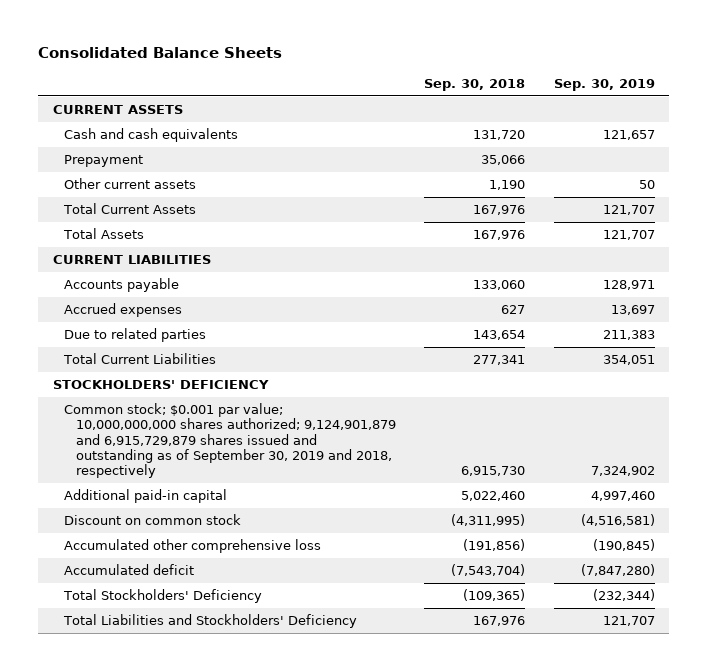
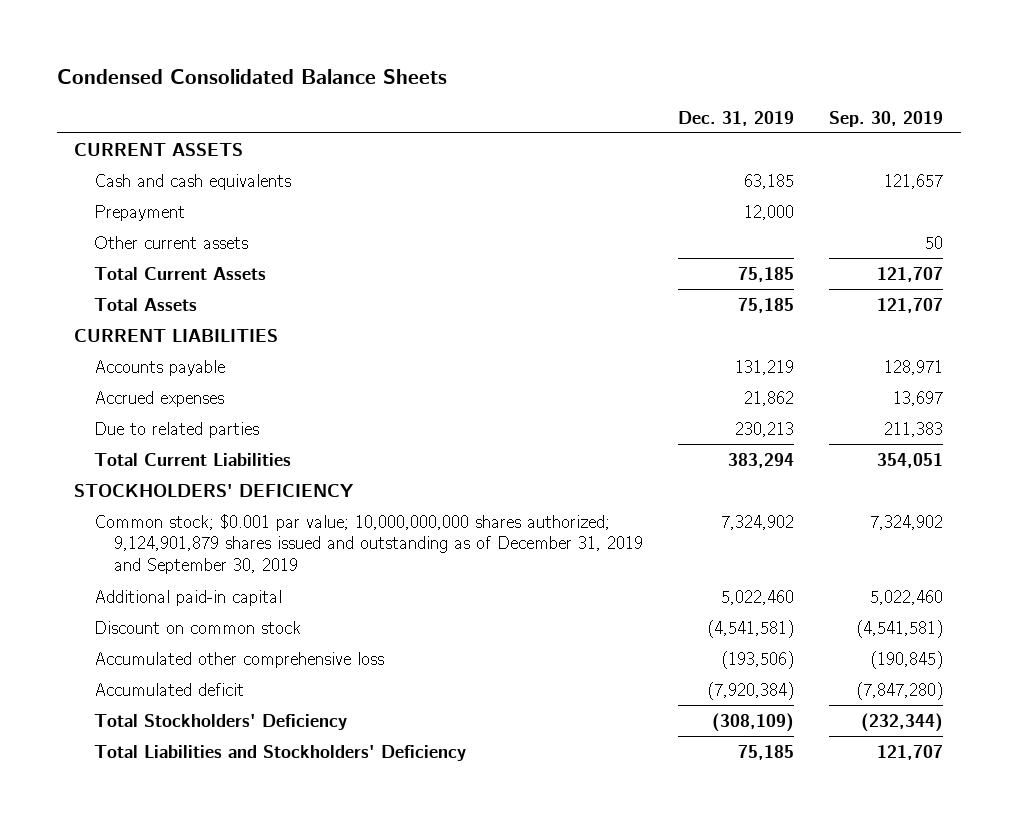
[38,47,283,59] Consolidated Balance Sheets -> [56,69,447,85] Condensed Consolidated Balance Sheets
[424,79,526,92] Sep. 30, 2018 -> none
none -> [678,110,795,126] Dec. 31, 2019
[64,403,396,479] Common stock; $0.001 par value; 10,000,000,000 shares authorized; 9,124,901,879 and 6,915,729,879 shares issued and outstanding as of September 30, 2019 and 2018, respectively -> [94,513,644,575] Common stock; $0.001 par value; 10,000,000,000 shares authorized; 9,124,901,879 shares issued and outstanding as of December 31, 2019 and September 30, 2019
[590,491,655,502] 4,997,460 -> [870,589,944,605] 5,022,460
[580,514,655,527] (4,516,581) -> [856,619,944,638] (4,541,581)

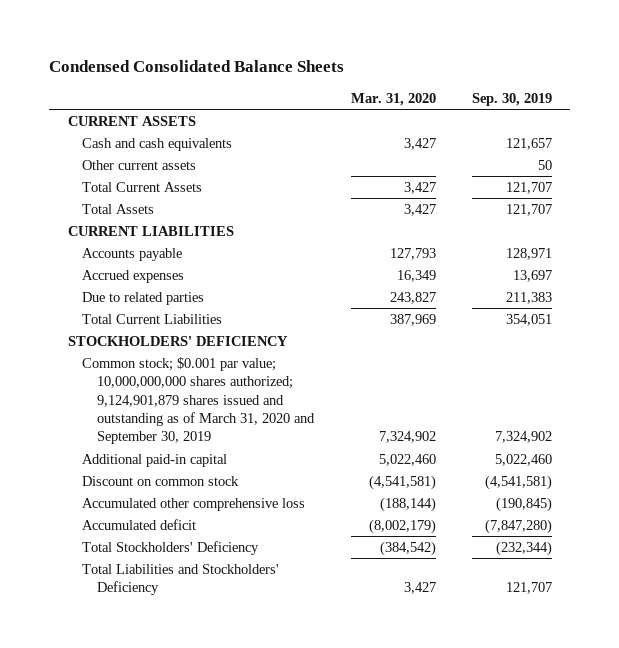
[678,110,795,126] Dec. 31, 2019 -> none
none -> [350,92,436,106] Mar. 31, 2020
[94,204,186,221] Prepayment -> none
[94,513,644,575] Common stock; $0.001 par value; 10,000,000,000 shares authorized; 9,124,901,879 shares issued and outstanding as of December 31, 2019 and September 30, 2019 -> [82,356,316,445] Common stock; $0.001 par value; 10,000,000,000 shares authorized; 9,124,901,879 shares issued and outstanding as of March 31, 2020 and September 30, 2019

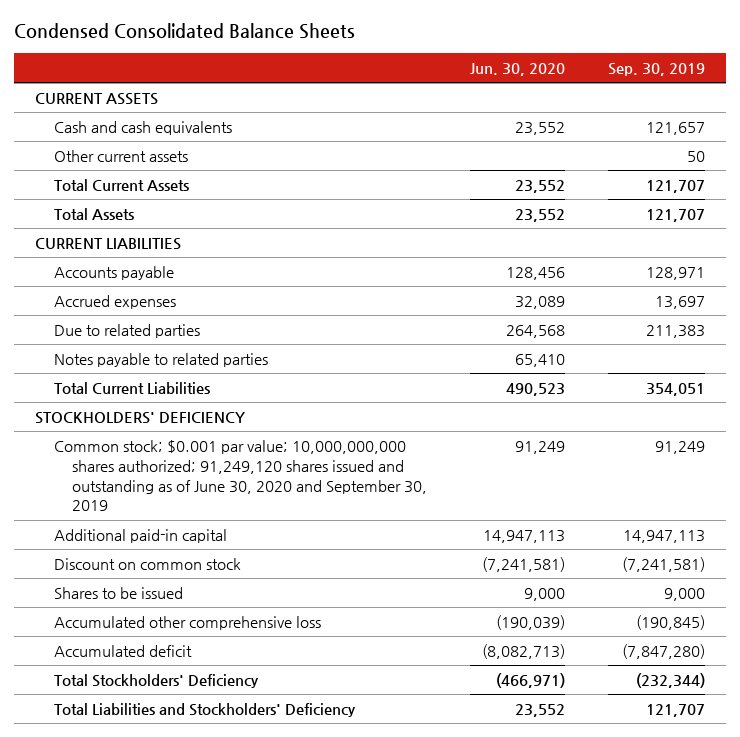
[350,92,436,106] Mar. 31, 2020 -> none
none -> [469,62,565,76] Jun. 30, 2020
none -> [53,353,268,368] Notes payable to related parties
[82,356,316,445] Common stock; $0.001 par value; 10,000,000,000 shares authorized; 9,124,901,879 shares issued and outstanding as of March 31, 2020 and September 30, 2019 -> [53,440,427,512] Common stock; $0.001 par value; 10,000,000,000 shares authorized; 91,249,120 shares issued and outstanding as of June 30, 2020 and September 30, 2019
[494,431,552,444] 7,324,902 -> [654,441,705,455] 91,249
[494,453,552,466] 5,022,460 -> [622,530,705,544] 14,947,113
[484,474,552,490] (4,541,581) -> [621,557,705,573] (7,241,581)
none -> [53,587,183,600] Shares to be issued

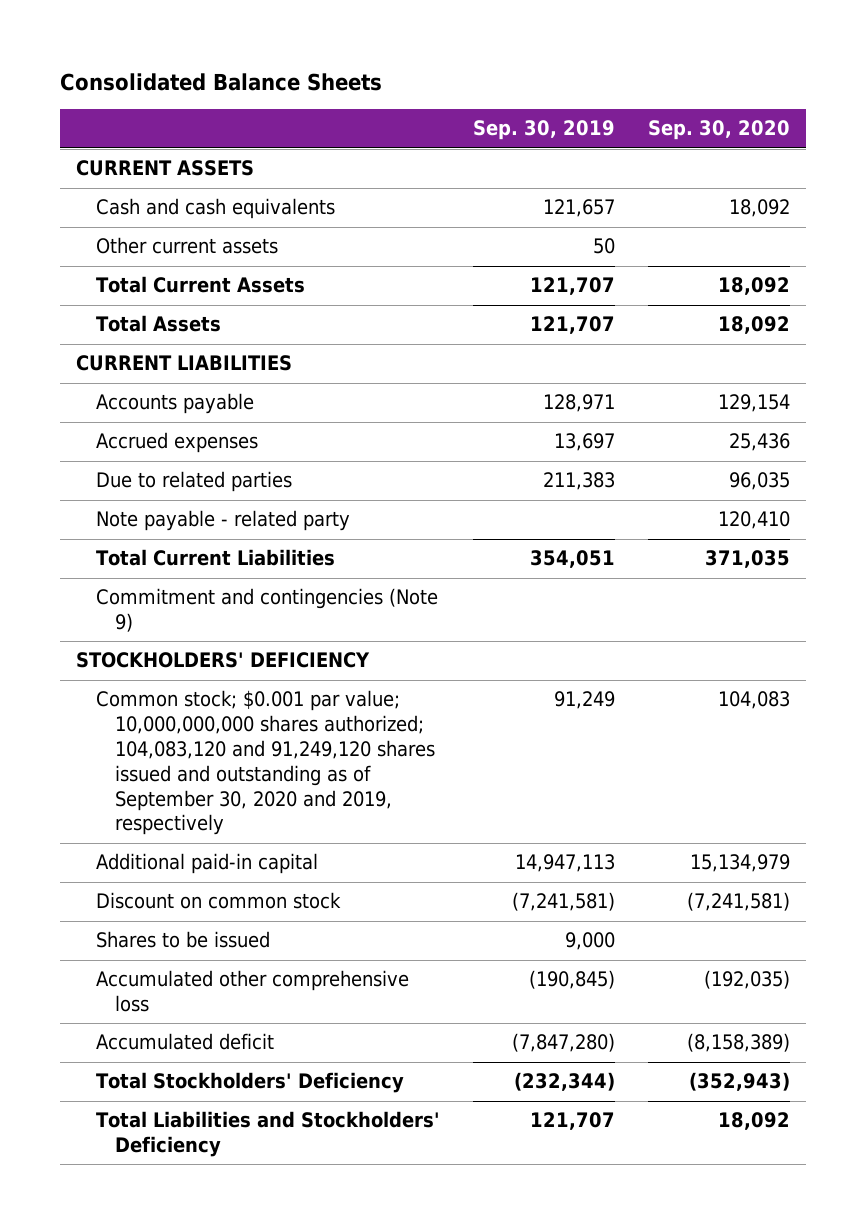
[13,23,355,40] Condensed Consolidated Balance Sheets -> [60,72,383,91] Consolidated Balance Sheets
[469,62,565,76] Jun. 30, 2020 -> none
none -> [647,120,790,141] Sep. 30, 2020
[53,353,268,368] Notes payable to related parties -> [95,510,350,532] Note payable - related party
none -> [95,588,438,633] Commitment and contingencies (Note 9)
[53,440,427,512] Common stock; $0.001 par value; 10,000,000,000 shares authorized; 91,249,120 shares issued and outstanding as of June 30, 2020 and September 30, 2019 -> [95,690,435,836] Common stock; $0.001 par value; 10,000,000,000 shares authorized; 104,083,120 and 91,249,120 shares issued and outstanding as of September 30, 2020 and 2019, respectively

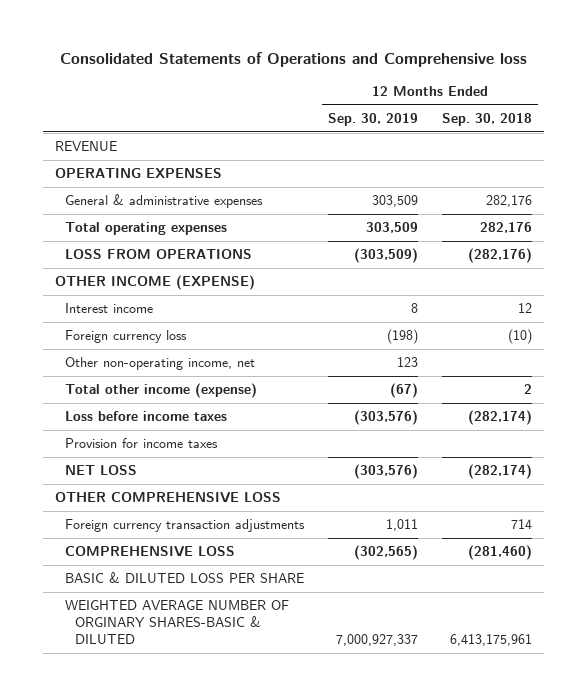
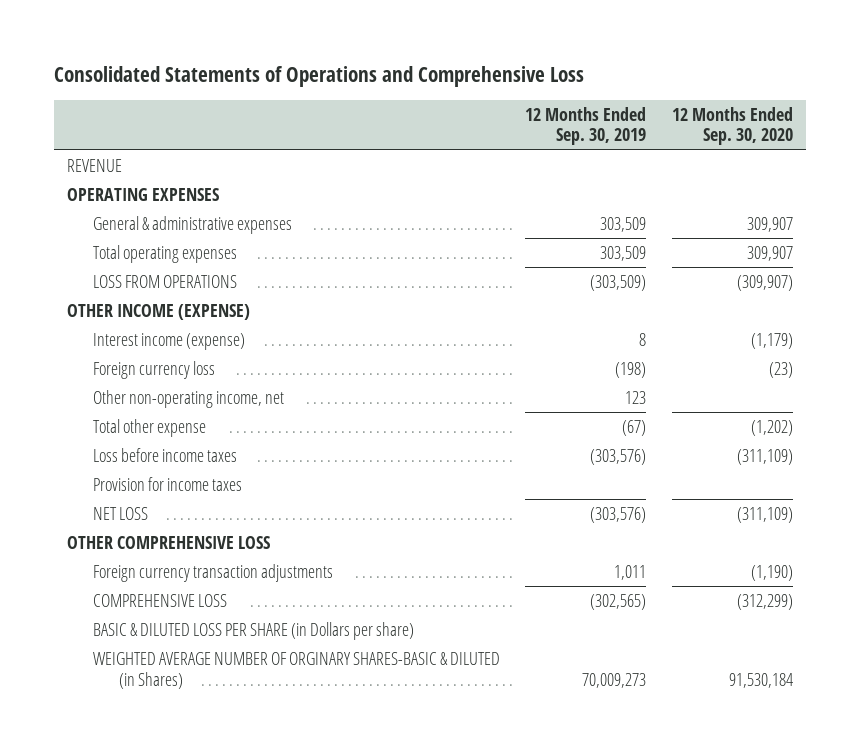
[59,52,527,68] Consolidated Statements of Operations and Comprehensive loss -> [54,65,585,87] Consolidated Statements of Operations and Comprehensive Loss
[441,112,532,126] Sep. 30, 2018 -> none
none -> [672,106,794,146] 12 Months Ended Sep. 30, 2020
[64,303,153,314] Interest income -> [92,332,245,350] Interest income (expense)
[64,383,257,399] Total other income (expense) -> [92,418,206,437] Total other expense
[64,572,304,584] BASIC & DILUTED LOSS PER SHARE -> [92,621,414,640] BASIC & DILUTED LOSS PER SHARE (in Dollars per share)
[64,600,289,645] WEIGHTED AVERAGE NUMBER OF ORGINARY SHARES-BASIC & DILUTED -> [92,651,500,689] WEIGHTED AVERAGE NUMBER OF ORGINARY SHARES-BASIC & DILUTED (in Shares)
[335,634,418,647] 7,000,927,337 -> [582,672,647,688] 70,009,273

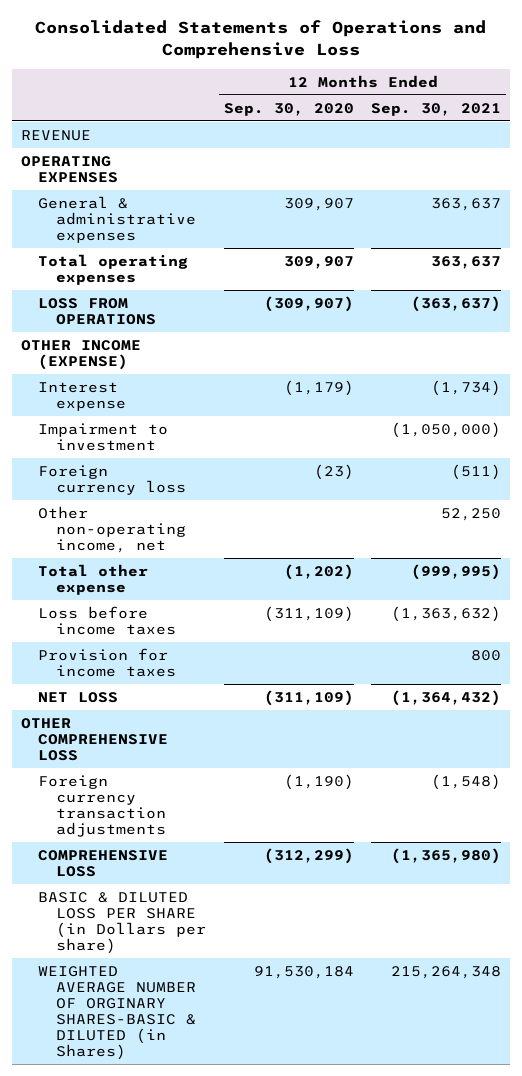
[525,106,647,146] 12 Months Ended Sep. 30, 2019 -> none
none -> [371,102,502,116] Sep. 30, 2021
[92,332,245,350] Interest income (expense) -> [38,381,127,411] Interest expense
none -> [38,422,169,451] Impairment to investment

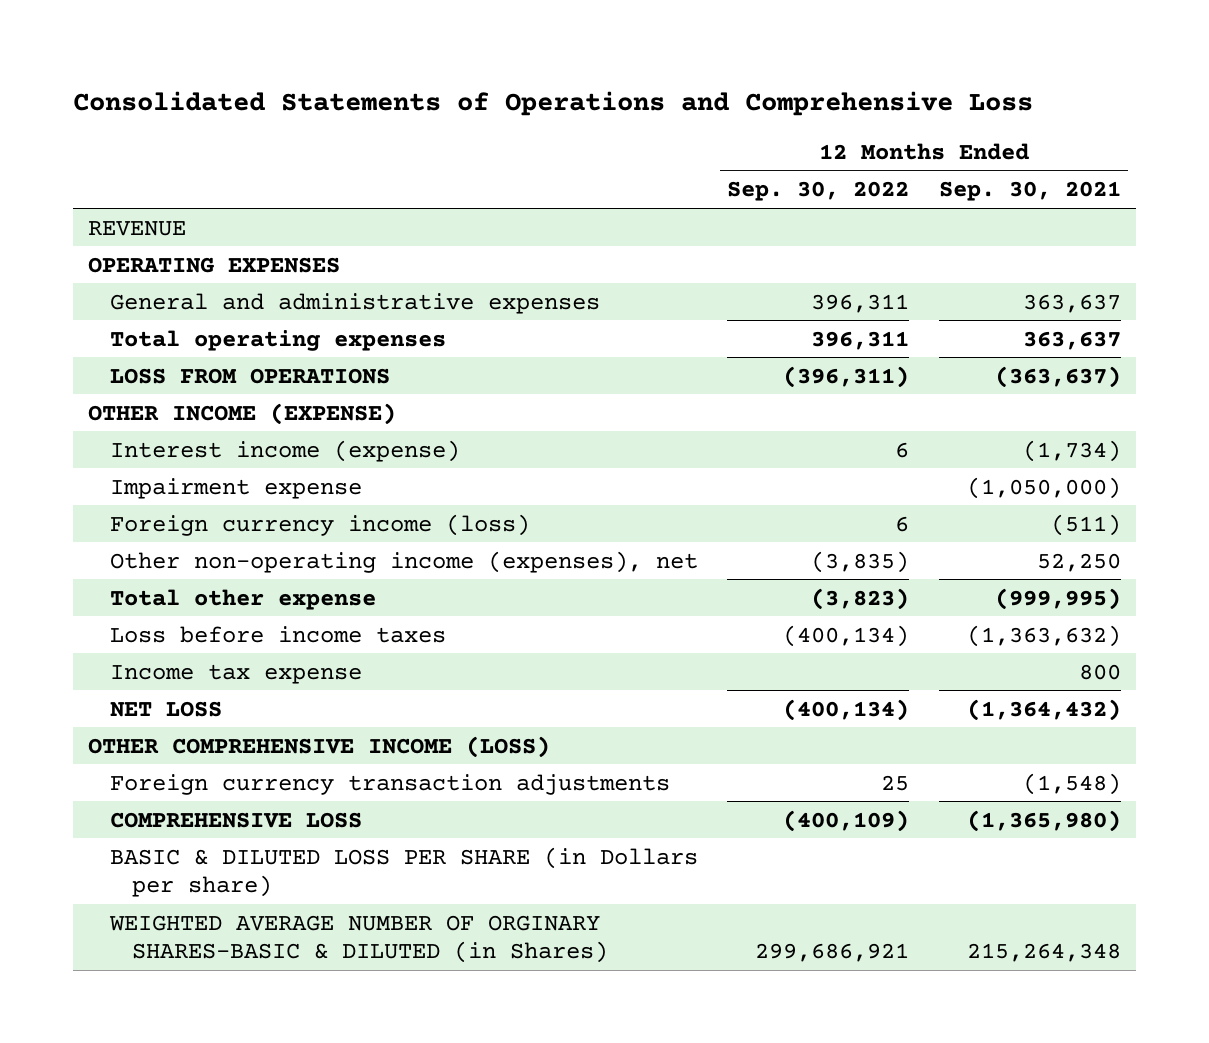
[223,102,354,116] Sep. 30, 2020 -> none
none -> [727,181,910,202] Sep. 30, 2022
[38,195,197,243] General & administrative expenses -> [109,292,600,314] General and administrative expenses
[38,381,127,411] Interest expense -> [109,439,460,462] Interest income (expense)
[38,422,169,451] Impairment to investment -> [109,477,362,499] Impairment expense
[38,464,187,495] Foreign currency loss -> [109,513,530,536] Foreign currency income (loss)
[38,505,187,553] Other non-operating income, net -> [109,550,698,573] Other non-operating income (expenses), net
[38,647,177,677] Provision for income taxes -> [109,663,362,684] Income tax expense
[20,717,169,761] OTHER COMPREHENSIVE LOSS -> [87,735,550,758] OTHER COMPREHENSIVE INCOME (LOSS)

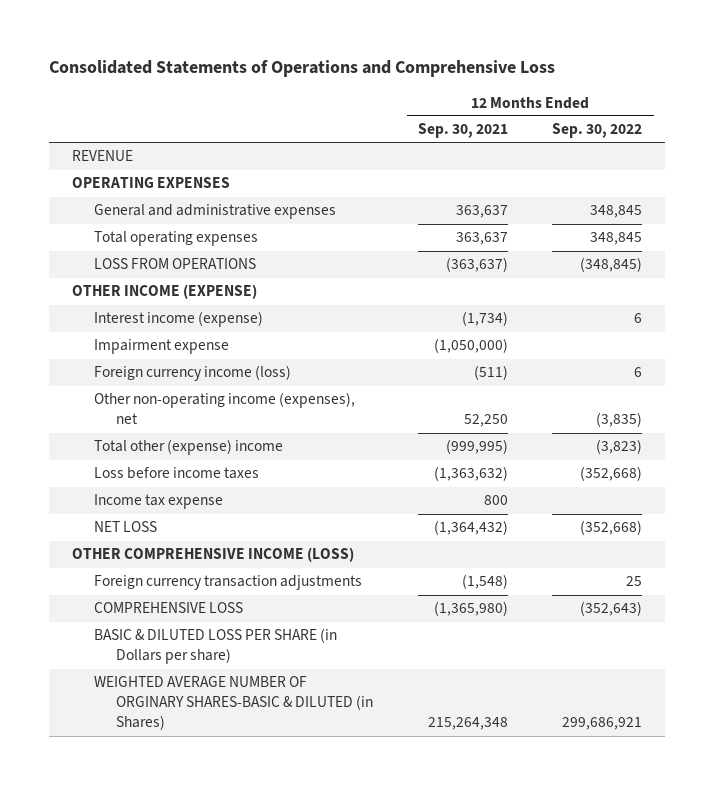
[811,293,910,313] 396,311 -> [590,205,643,219] 348,845
[811,330,910,350] 396,311 -> [590,232,643,246] 348,845
[783,365,910,388] (396,311) -> [580,257,643,273] (348,845)
[109,588,376,610] Total other expense -> [93,439,283,456] Total other (expense) income
[783,624,910,647] (400,134) -> [580,466,643,482] (352,668)
[783,698,910,721] (400,134) -> [580,520,643,536] (352,668)
[783,809,910,832] (400,109) -> [580,601,643,617] (352,643)

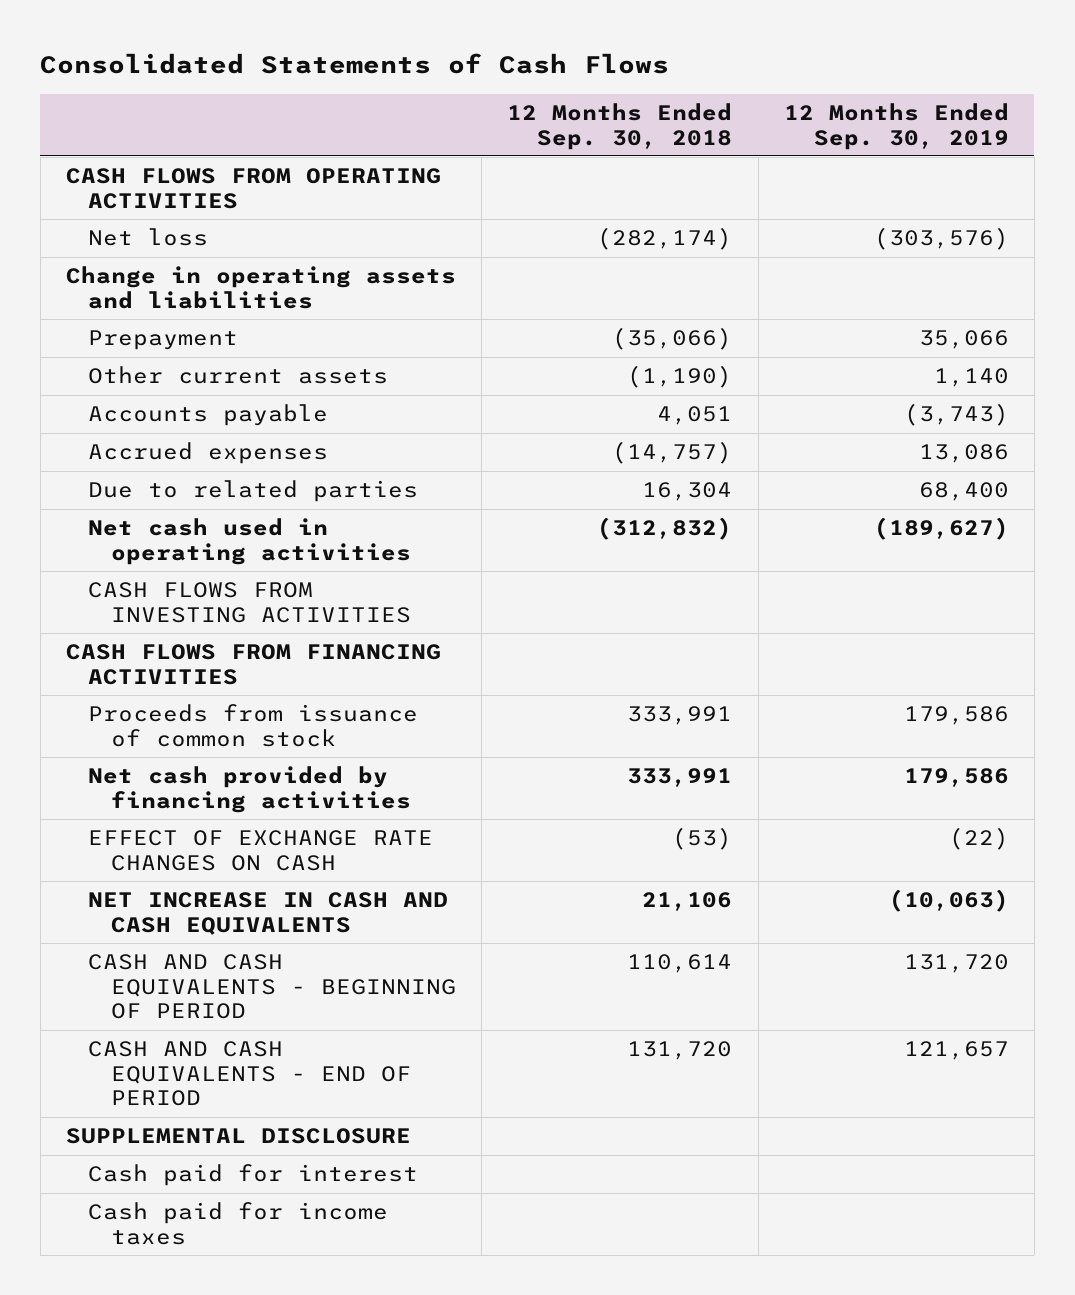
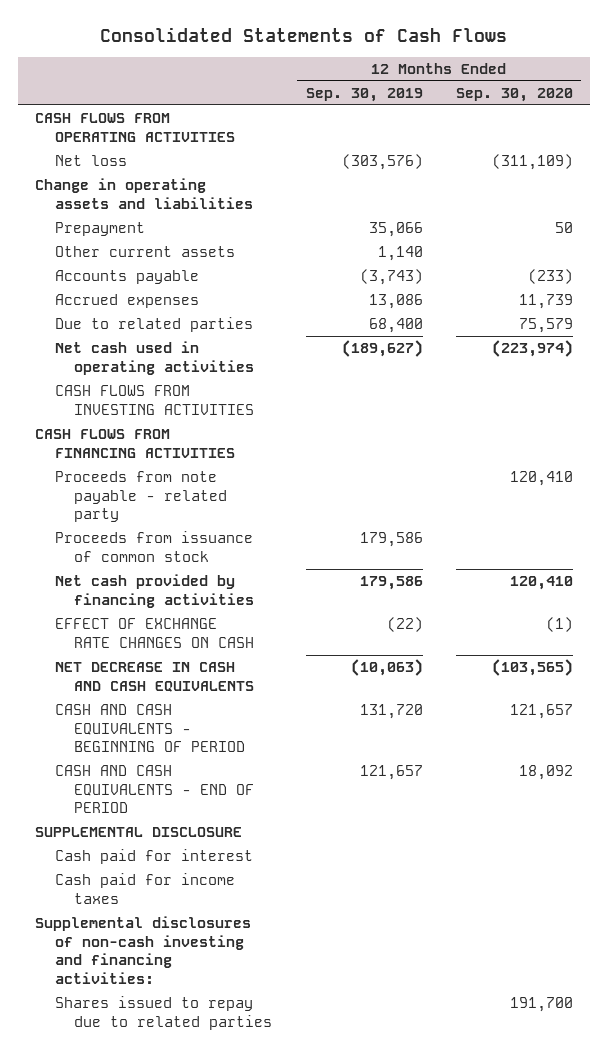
[507,102,733,150] 12 Months Ended Sep. 30, 2018 -> none
none -> [456,87,574,102] Sep. 30, 2020
none -> [54,471,228,523] Proceeds from note payable - related party
[88,892,449,935] NET INCREASE IN CASH AND CASH EQUIVALENTS -> [54,662,255,692] NET DECREASE IN CASH AND CASH EQUIVALENTS
none -> [35,916,252,985] Supplemental disclosures of non-cash investing and financing activities:
none -> [54,996,273,1030] Shares issued to repay due to related parties

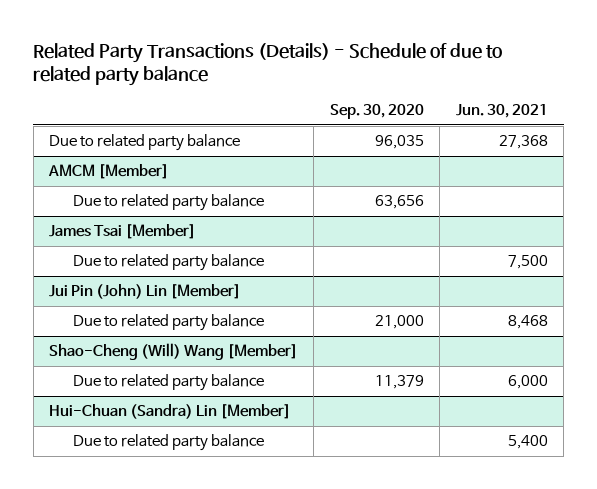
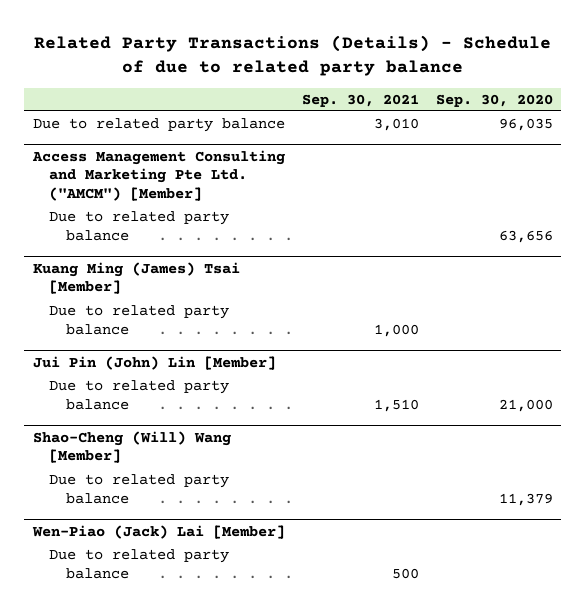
[455,104,548,119] Jun. 30, 2021 -> none
none -> [301,93,419,107] Sep. 30, 2021
[48,164,170,180] AMCM [Member] -> [31,149,285,202] Access Management Consulting and Marketing Pte Ltd. ("AMCM") [Member]
[49,224,197,240] James Tsai [Member] -> [32,261,240,295] Kuang Ming (James) Tsai [Member]
[49,404,292,420] Hui-Chuan (Sandra) Lin [Member] -> none
none -> [31,524,285,539] Wen-Piao (Jack) Lai [Member]

